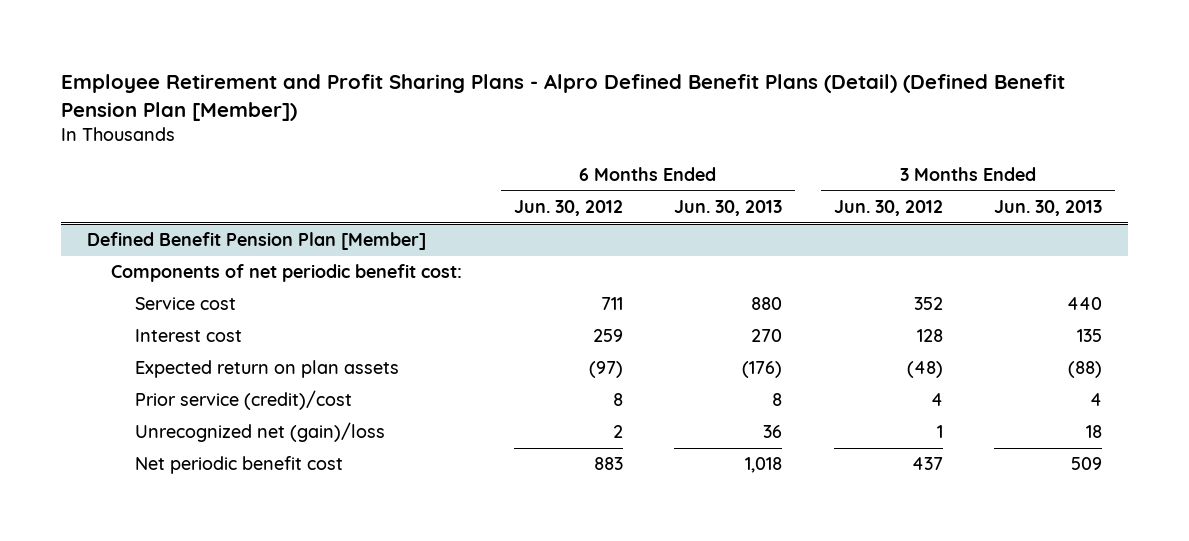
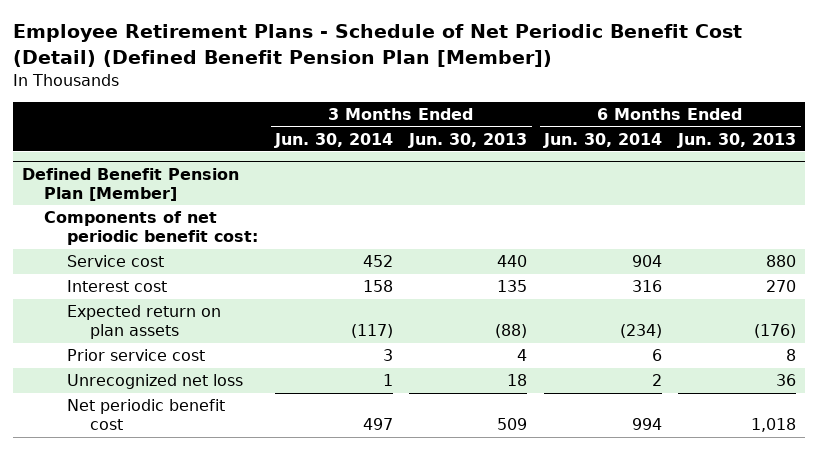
[61,74,1066,121] Employee Retirement and Profit Sharing Plans - Alpro Defined Benefit Plans (Detail) (Defined Benefit Pension Plan [Member]) -> [13,24,743,67] Employee Retirement Plans - Schedule of Net Periodic Benefit Cost (Detail) (Defined Benefit Pension Plan [Member])
[513,200,623,217] Jun. 30, 2012 -> none
[833,200,943,217] Jun. 30, 2012 -> none
none -> [273,132,393,148] Jun. 30, 2014
none -> [542,132,662,148] Jun. 30, 2014
[134,390,352,411] Prior service (credit)/cost -> [67,349,206,362] Prior service cost
[134,422,385,443] Unrecognized net (gain)/loss -> [67,374,244,390] Unrecognized net loss

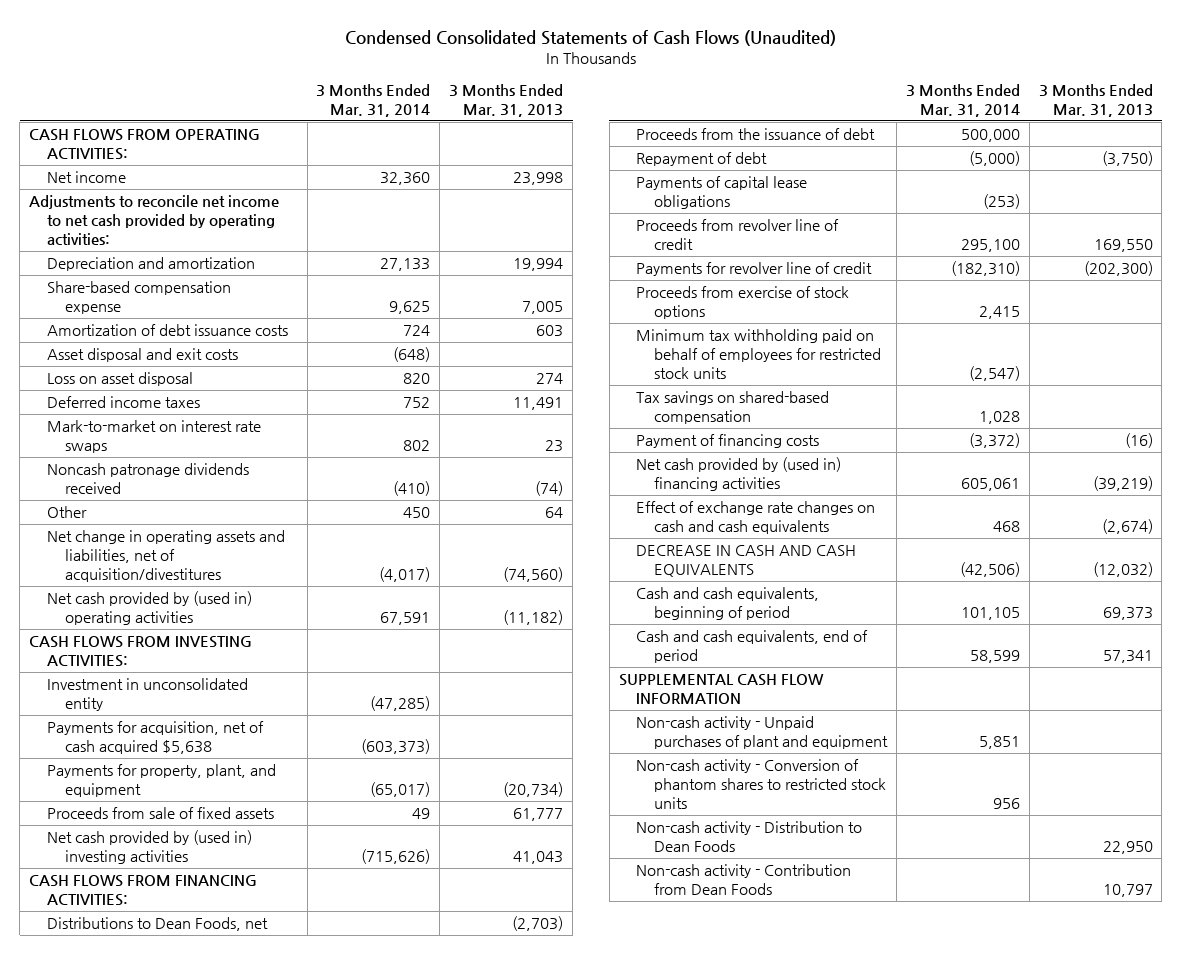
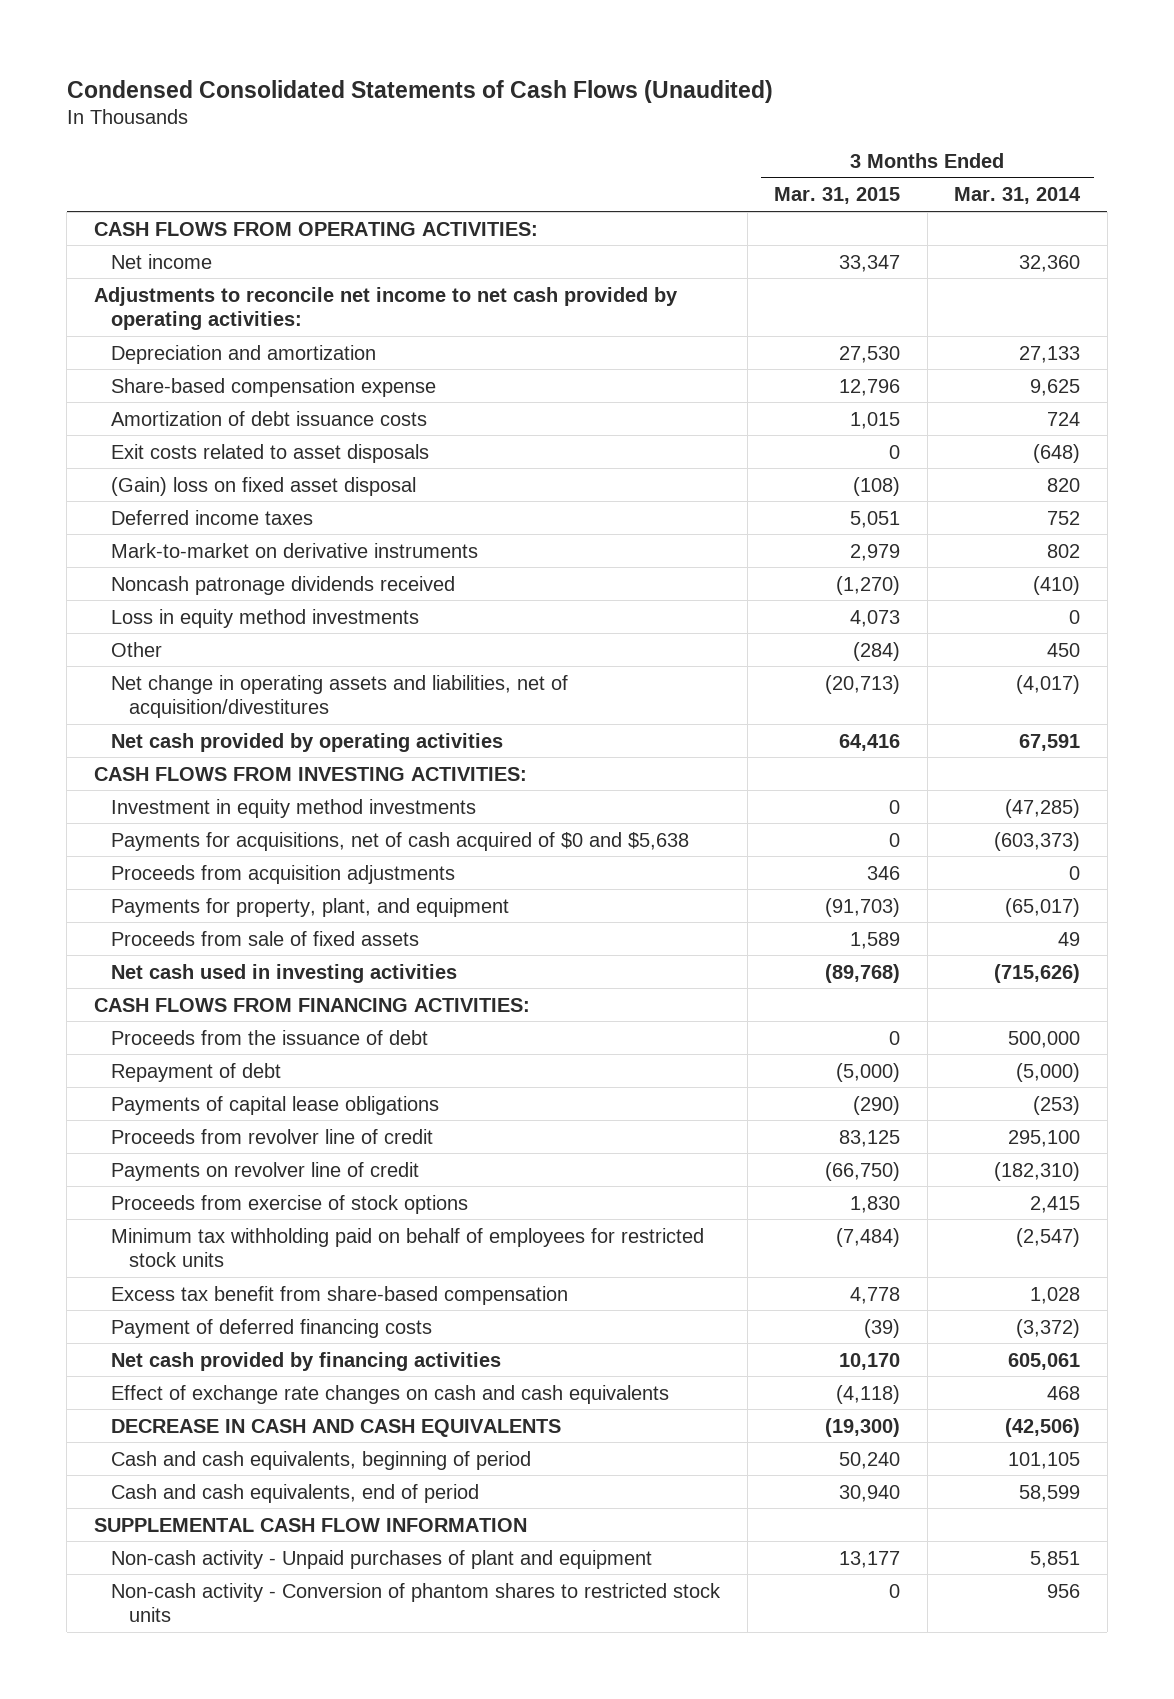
[449,83,564,117] 3 Months Ended Mar. 31, 2013 -> none
none -> [774,187,901,205] Mar. 31, 2015
[47,348,239,363] Asset disposal and exit costs -> [111,443,430,463] Exit costs related to asset disposals
[47,372,194,387] Loss on asset disposal -> [111,476,417,496] (Gain) loss on fixed asset disposal
[47,420,262,454] Mark-to-market on interest rate swaps -> [111,542,479,558] Mark-to-market on derivative instruments
none -> [111,608,420,628] Loss in equity method investments
[47,591,253,626] Net cash provided by (used in) operating activities -> [111,732,504,752] Net cash provided by operating activities
[47,678,249,712] Investment in unconsolidated entity -> [111,798,477,818] Investment in equity method investments
[47,721,265,755] Payments for acquisition, net of cash acquired $5,638 -> [111,831,690,851] Payments for acquisitions, net of cash acquired of $0 and $5,638
none -> [111,864,456,884] Proceeds from acquisition adjustments
[47,830,253,865] Net cash provided by (used in) investing activities -> [111,963,458,983] Net cash used in investing activities
[47,917,269,932] Distributions to Dean Foods, net -> none
[636,262,873,277] Payments for revolver line of credit -> [111,1161,420,1181] Payments on revolver line of credit
[636,391,830,425] Tax savings on shared-based compensation -> [111,1285,569,1305] Excess tax benefit from share-based compensation
[636,434,820,449] Payment of financing costs -> [111,1318,433,1338] Payment of deferred financing costs
[636,457,842,492] Net cash provided by (used in) financing activities -> [111,1351,502,1371] Net cash provided by financing activities
[636,821,863,853] Non-cash activity - Distribution to Dean Foods -> none
[636,864,852,896] Non-cash activity - Contribution from Dean Foods -> none

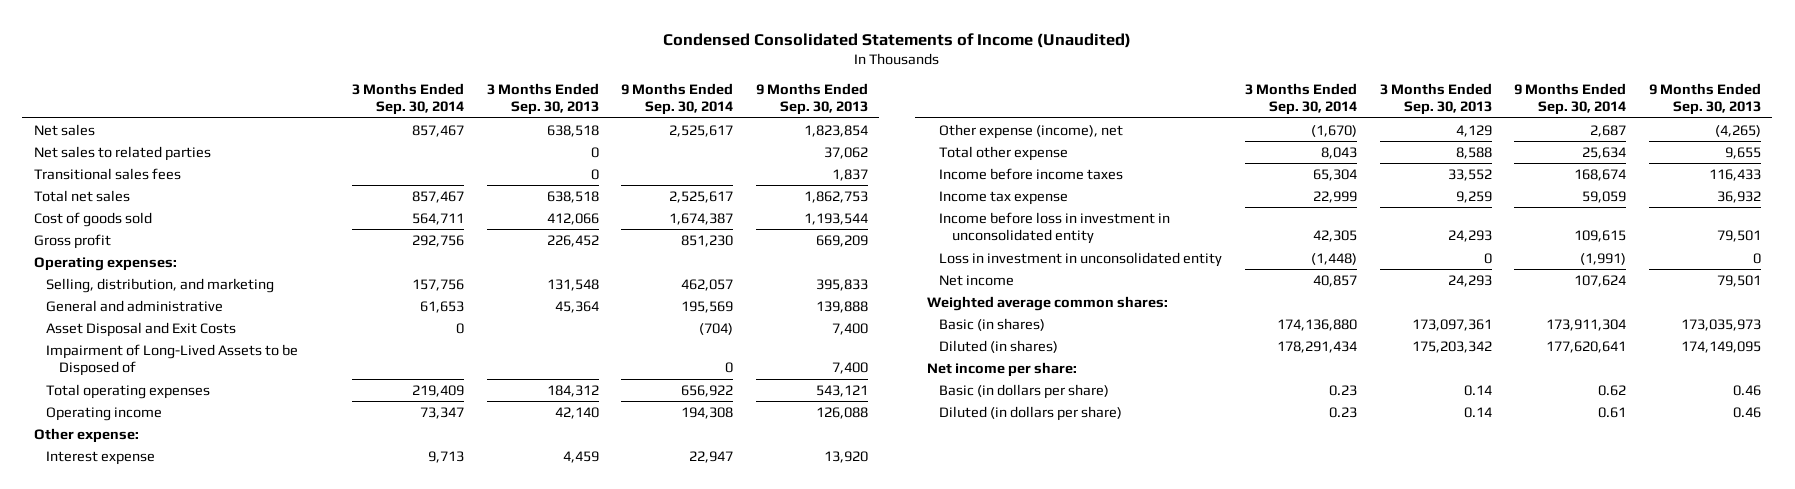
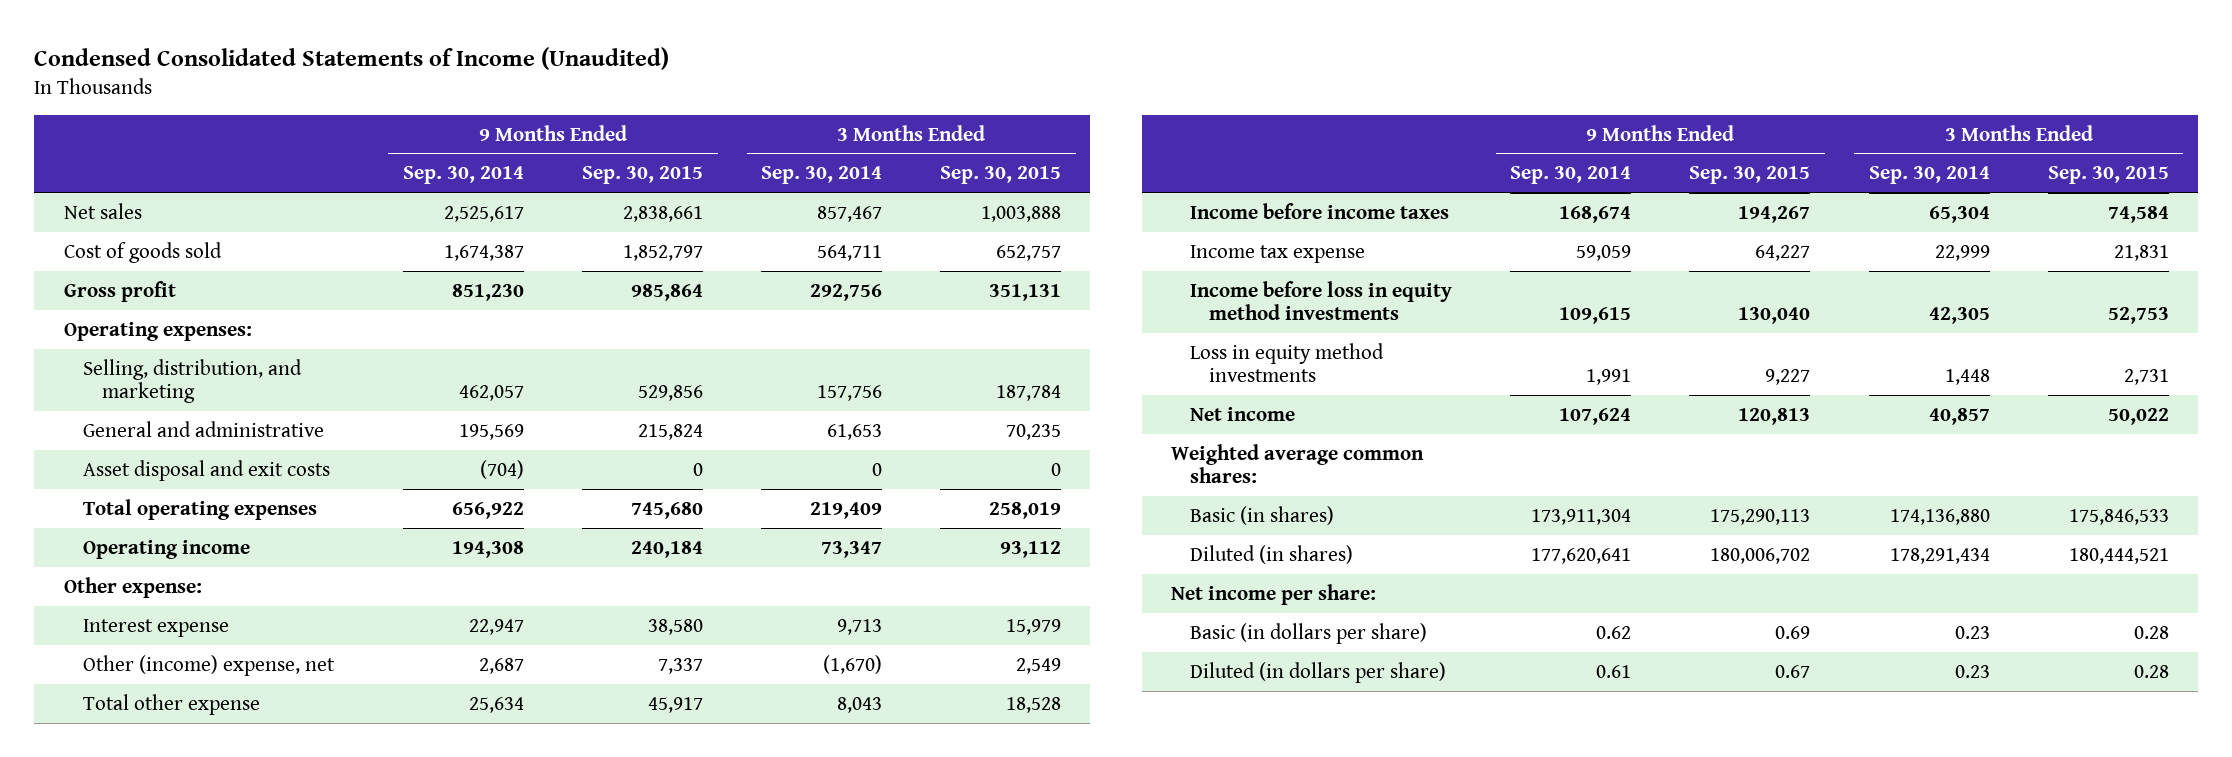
[486,82,599,116] 3 Months Ended Sep. 30, 2013 -> none
[756,82,869,116] 9 Months Ended Sep. 30, 2013 -> none
none -> [581,166,703,185] Sep. 30, 2015
none -> [940,166,1062,185] Sep. 30, 2015
[33,145,211,161] Net sales to related parties -> none
[33,167,181,180] Transitional sales fees -> none
[33,189,130,202] Total net sales -> none
[46,343,299,377] Impairment of Long-Lived Assets to be Disposed of -> none
[46,321,237,337] Asset Disposal and Exit Costs -> [82,459,330,481] Asset disposal and exit costs
[939,123,1124,139] Other expense (income), net -> [82,654,335,676] Other (income) expense, net
[939,251,1223,267] Loss in investment in unconsolidated entity -> none
[939,211,1171,245] Income before loss in investment in unconsolidated entity -> [1190,280,1453,321] Income before loss in equity method investments
none -> [1190,342,1385,383] Loss in equity method investments

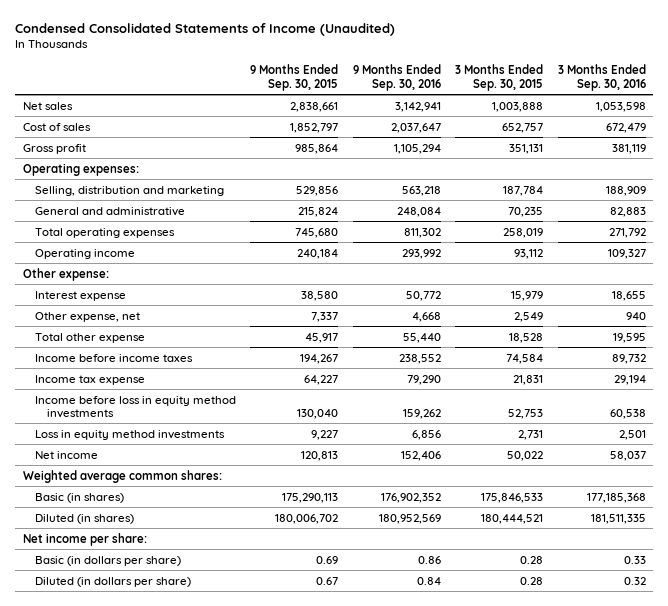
[402,166,524,185] Sep. 30, 2014 -> none
[761,166,883,185] Sep. 30, 2014 -> none
none -> [352,64,441,91] 9 Months Ended Sep. 30, 2016
none -> [557,64,646,91] 3 Months Ended Sep. 30, 2016
[63,241,222,263] Cost of goods sold -> [22,122,91,131] Cost of sales
[82,358,302,404] Selling, distribution, and marketing -> [34,185,224,196] Selling, distribution and marketing
[82,459,330,481] Asset disposal and exit costs -> none
[82,654,335,676] Other (income) expense, net -> [34,311,140,322] Other expense, net

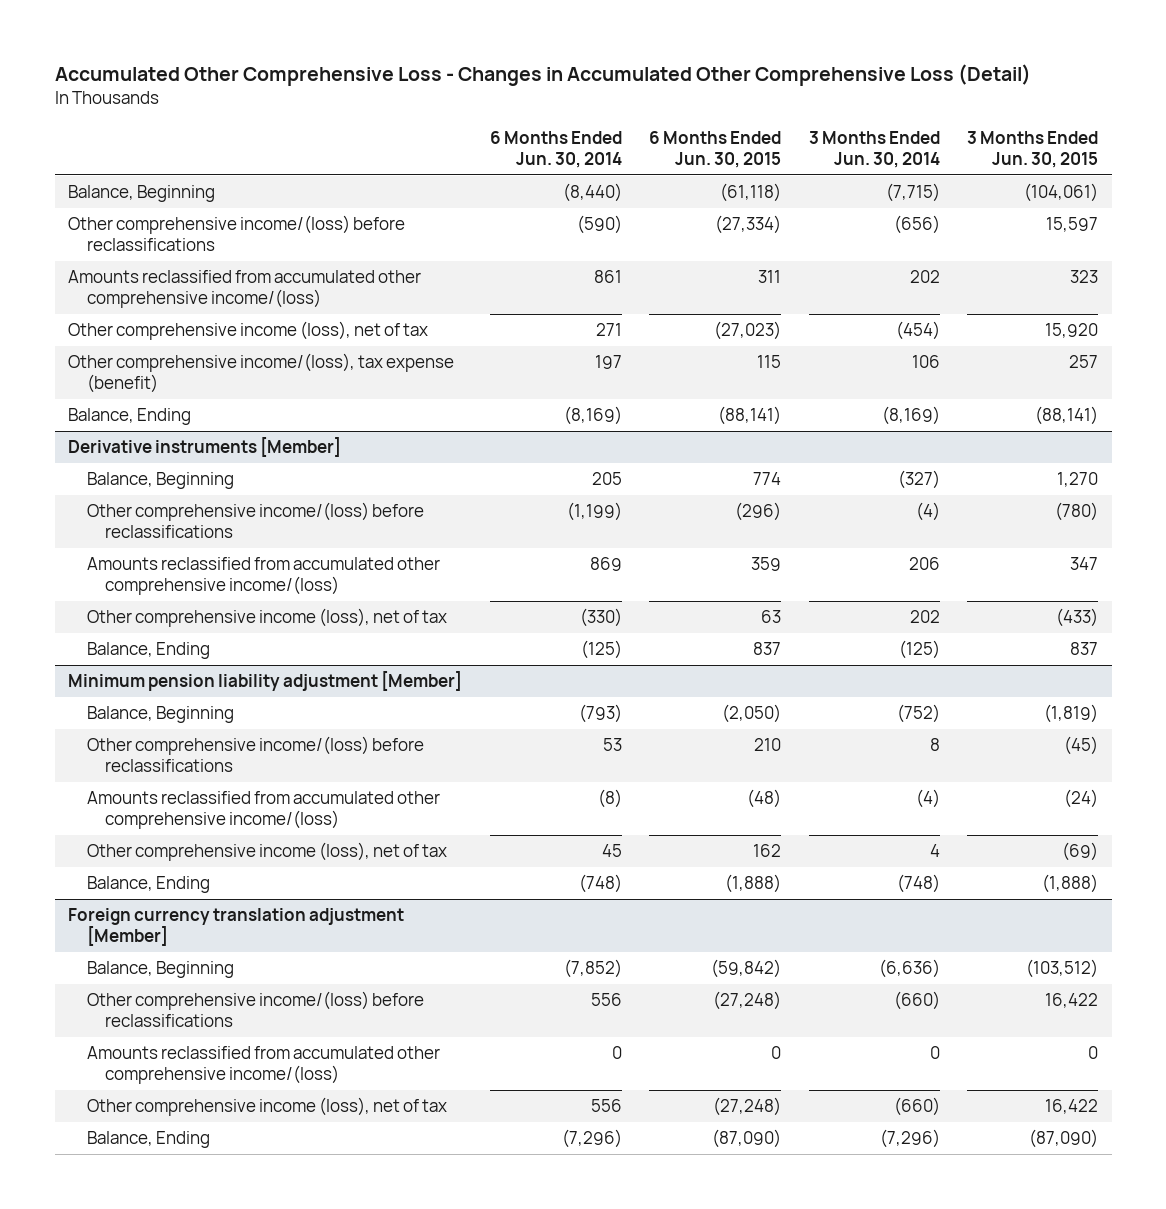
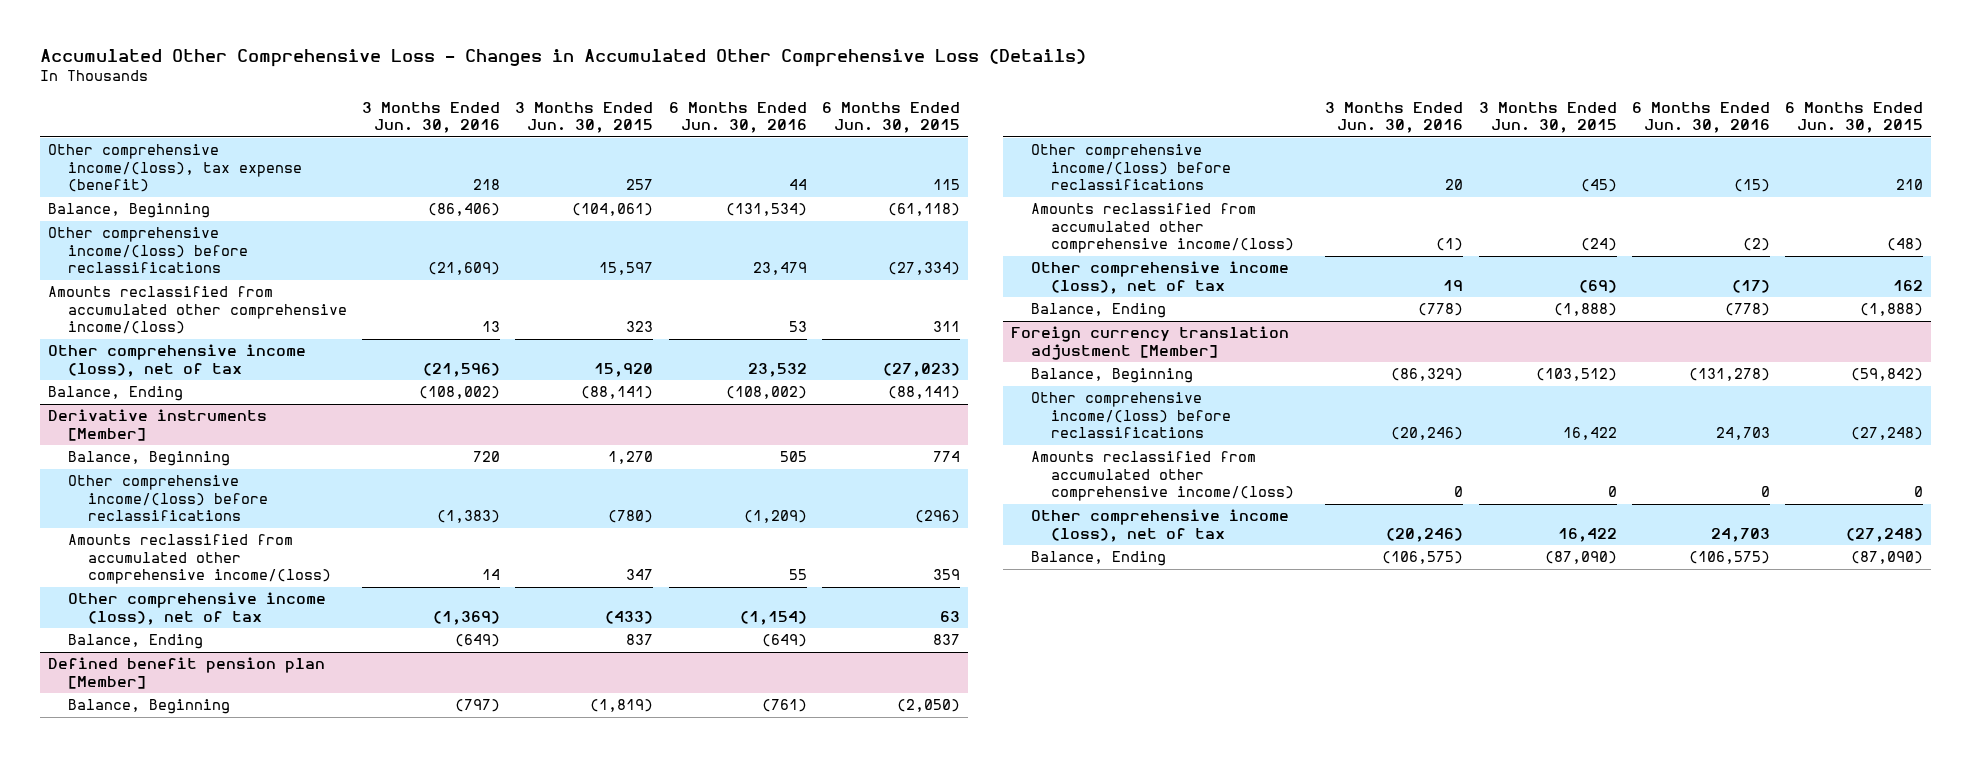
[54,64,1031,87] Accumulated Other Comprehensive Loss - Changes in Accumulated Other Comprehensive Loss (Detail) -> [39,49,1086,68] Accumulated Other Comprehensive Loss - Changes in Accumulated Other Comprehensive Loss (Details)
[489,130,622,169] 6 Months Ended Jun. 30, 2014 -> none
[808,130,940,169] 3 Months Ended Jun. 30, 2014 -> none
none -> [362,101,501,134] 3 Months Ended Jun. 30, 2016
none -> [668,101,807,134] 6 Months Ended Jun. 30, 2016
[68,353,455,394] Other comprehensive income/(loss), tax expense (benefit) -> [47,144,302,193] Other comprehensive income/(loss), tax expense (benefit)
[68,671,463,692] Minimum pension liability adjustment [Member] -> [47,657,325,689] Defined benefit pension plan [Member]

